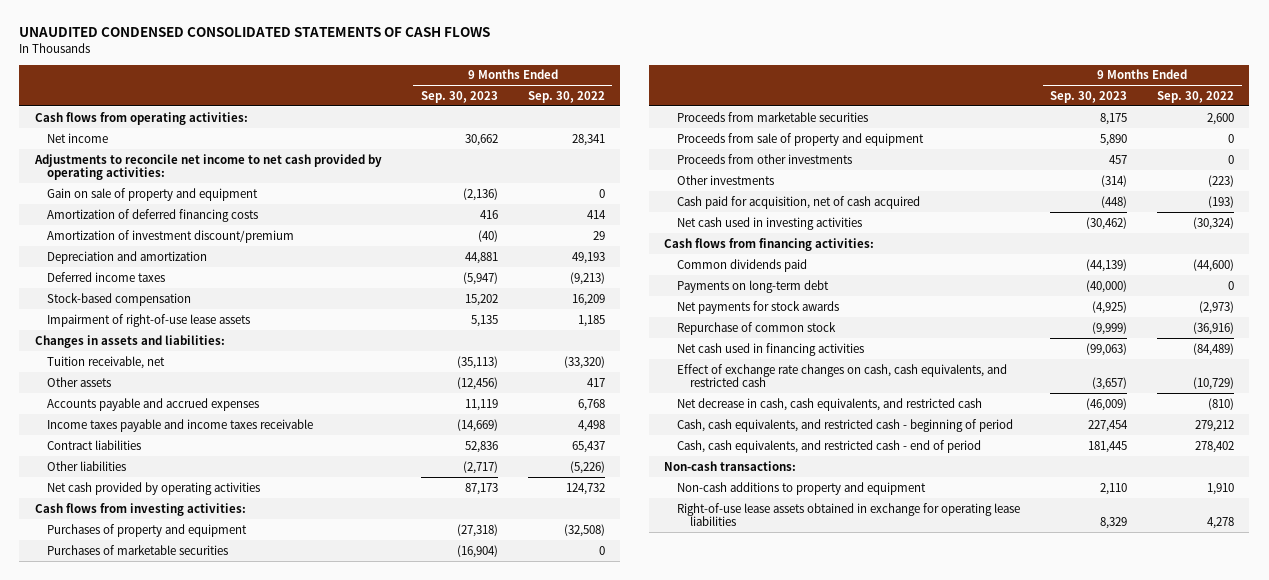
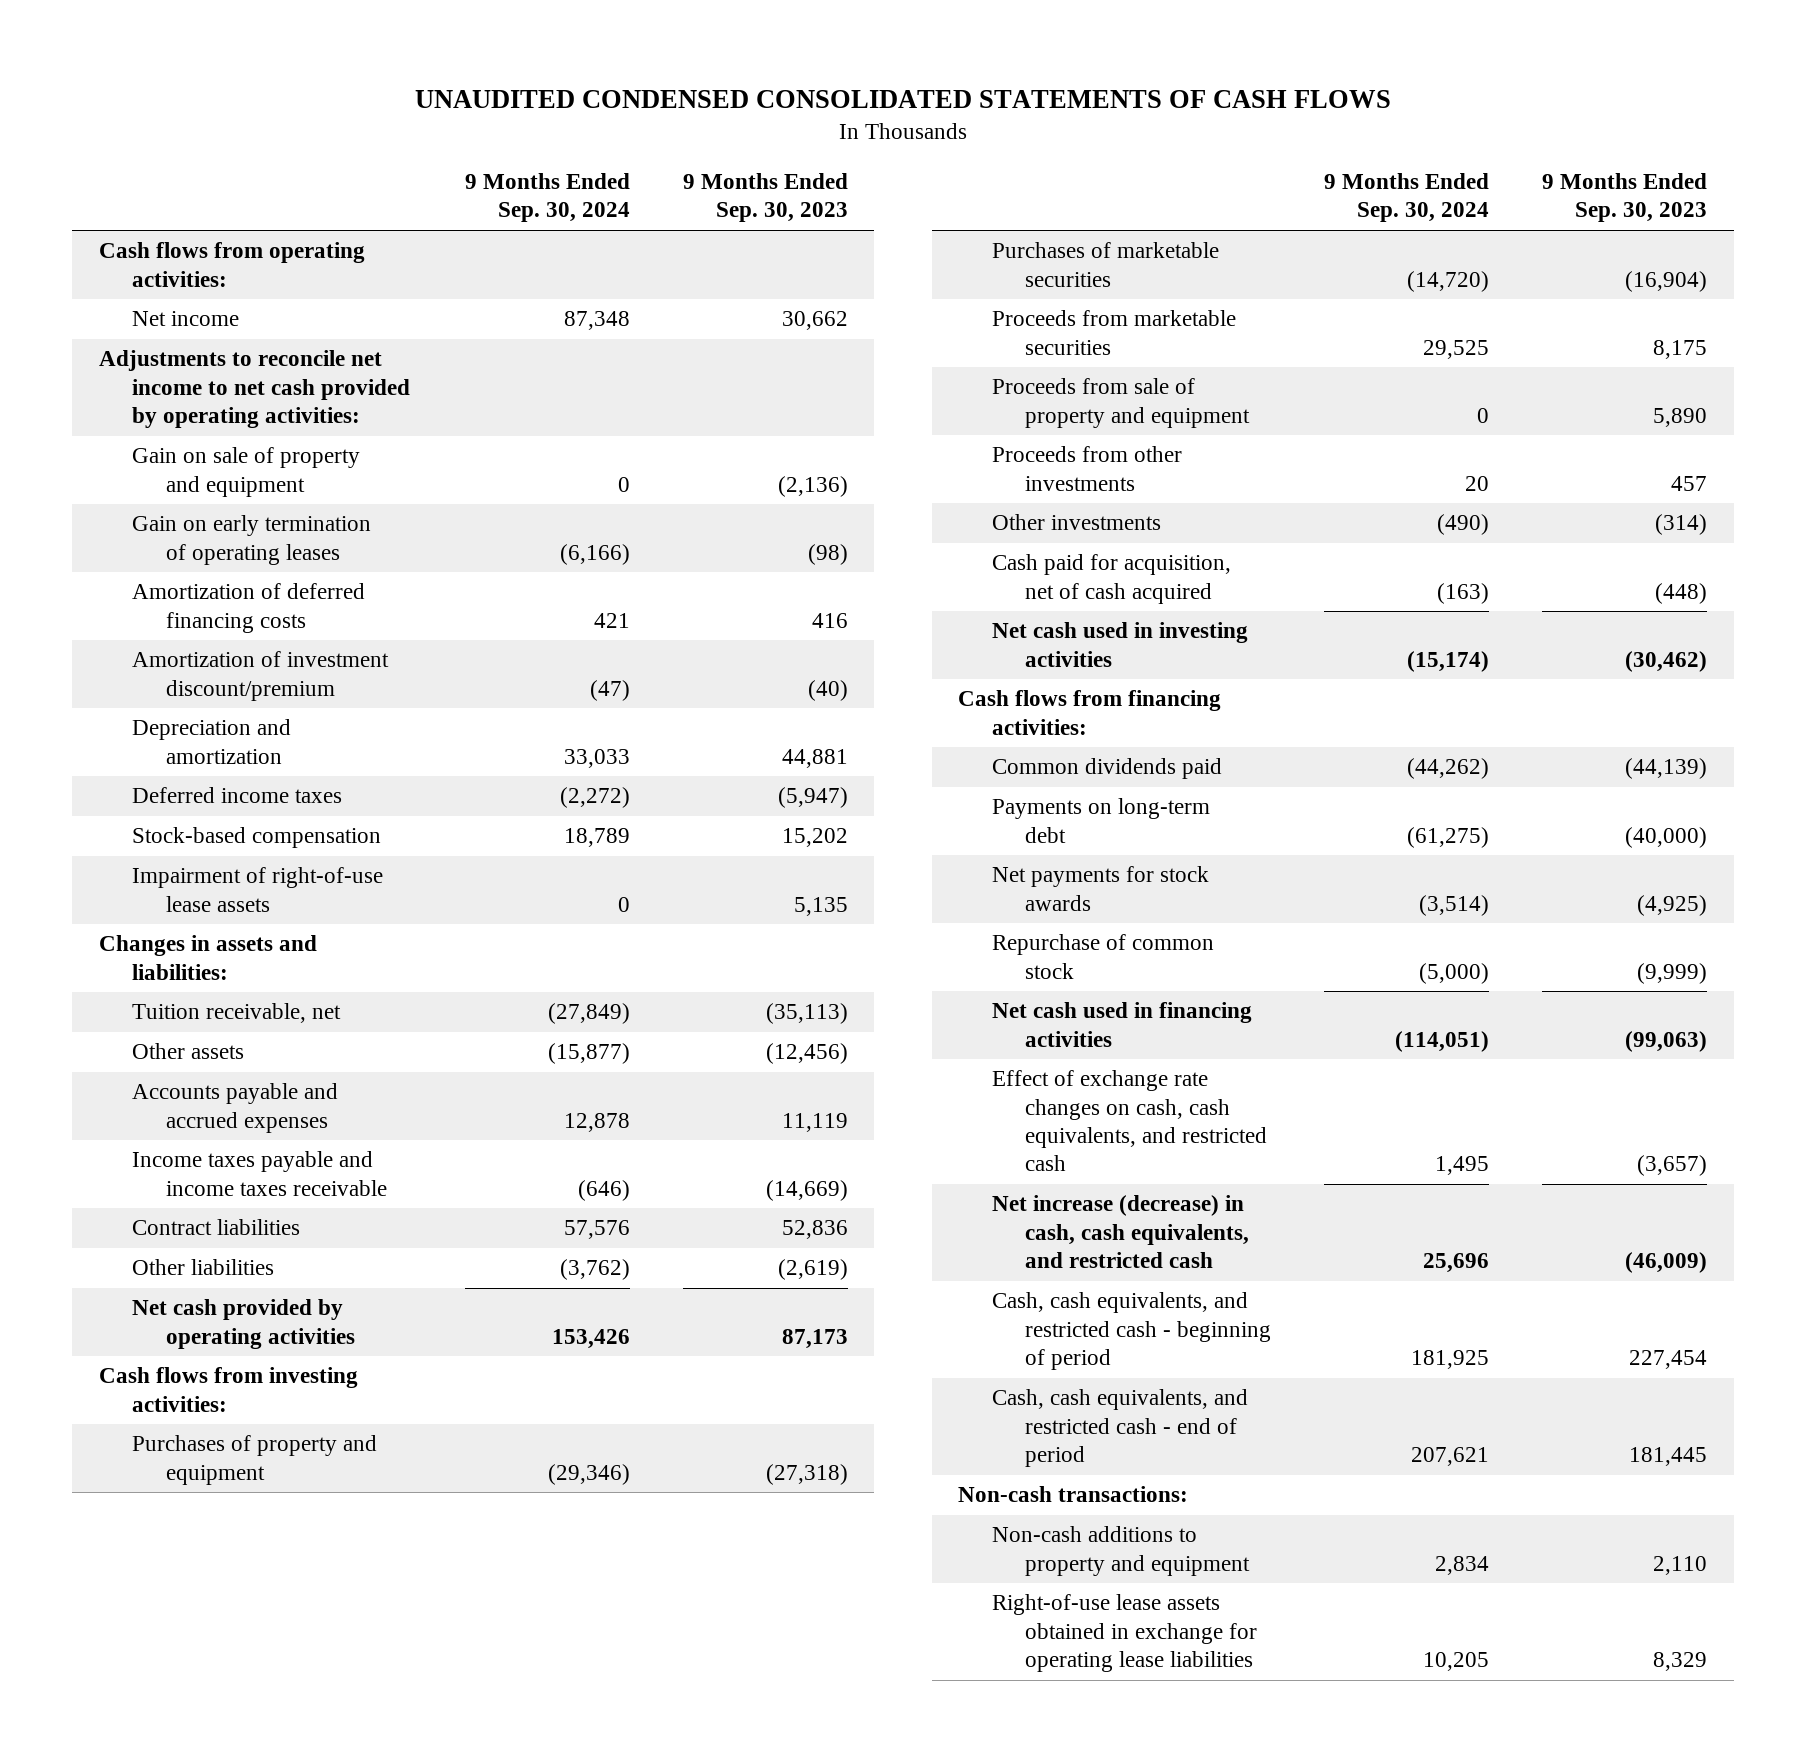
[527,90,605,103] Sep. 30, 2022 -> none
none -> [464,173,630,223] 9 Months Ended Sep. 30, 2024
none -> [132,515,372,565] Gain on early termination of operating leases
[462,460,498,474] (2,717) -> [777,1259,848,1281] (2,619)
[676,397,982,411] Net decrease in cash, cash equivalents, and restricted cash -> [991,1195,1250,1269] Net increase (decrease) in cash, cash equivalents, and restricted cash

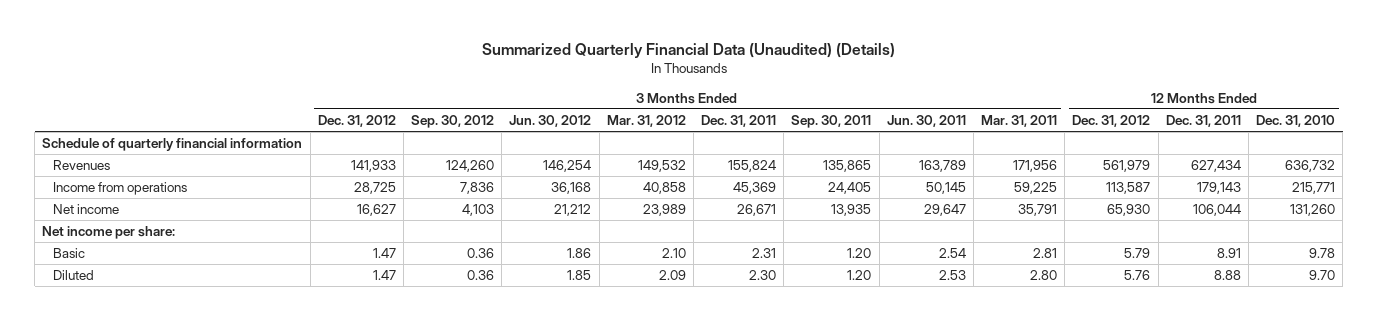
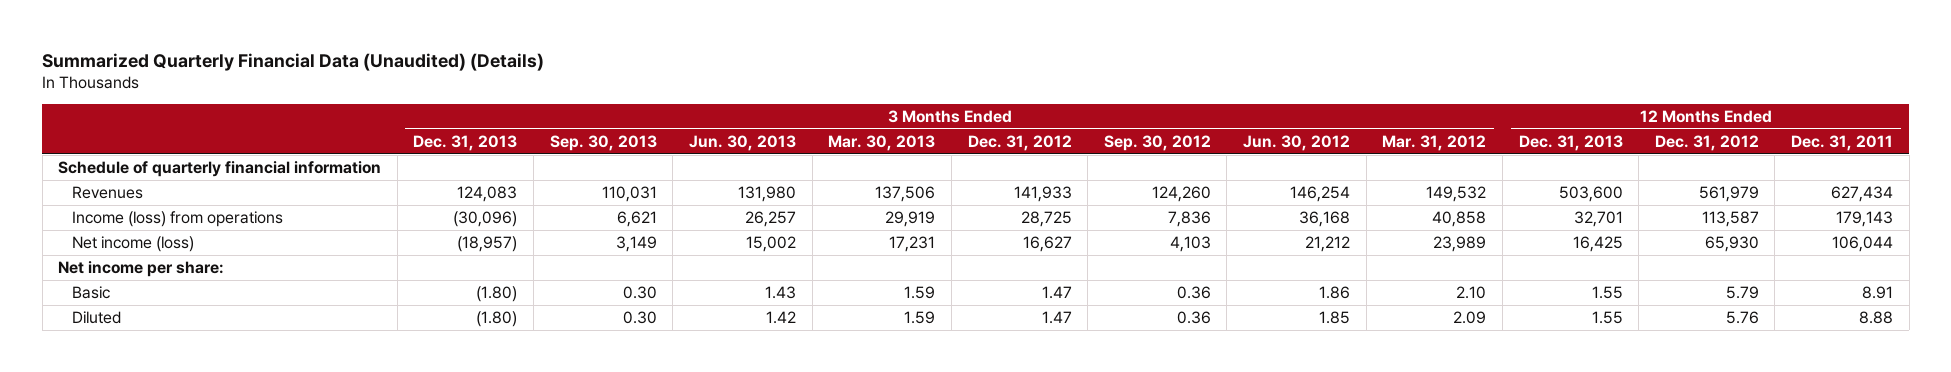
[701,114,777,127] Dec. 31, 2011 -> none
[791,114,872,128] Sep. 30, 2011 -> none
[886,114,966,127] Jun. 30, 2011 -> none
[981,114,1058,127] Mar. 31, 2011 -> none
[1256,114,1336,127] Dec. 31, 2010 -> none
none -> [413,134,518,151] Dec. 31, 2013
none -> [549,134,657,151] Sep. 30, 2013
none -> [688,134,796,151] Jun. 30, 2013
none -> [828,134,936,151] Mar. 30, 2013
none -> [1518,134,1623,151] Dec. 31, 2013
[52,181,187,195] Income from operations -> [72,211,284,228] Income (loss) from operations
[52,203,119,214] Net income -> [72,236,195,253] Net income (loss)

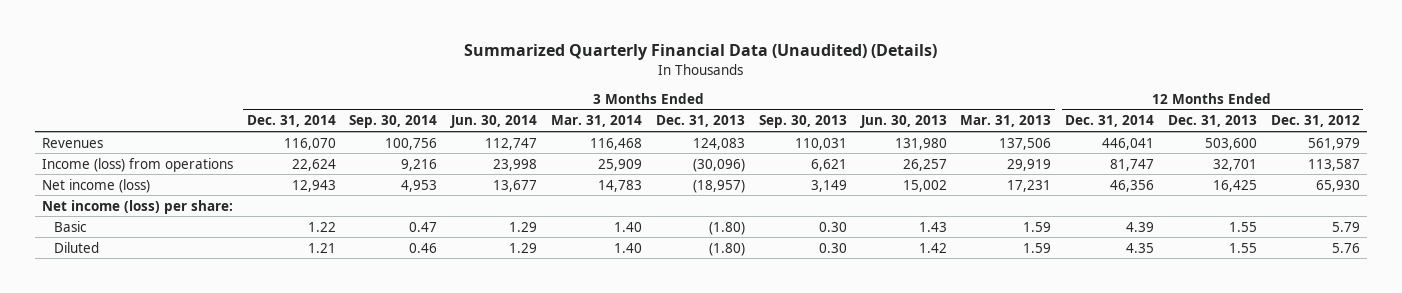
[828,134,936,151] Mar. 30, 2013 -> none
[967,134,1072,151] Dec. 31, 2012 -> none
[1103,134,1211,151] Sep. 30, 2012 -> none
[1243,134,1351,151] Jun. 30, 2012 -> none
[1382,134,1487,151] Mar. 31, 2012 -> none
[1791,134,1894,151] Dec. 31, 2011 -> none
none -> [246,115,336,128] Dec. 31, 2014
none -> [349,115,438,129] Sep. 30, 2014
none -> [450,115,538,129] Jun. 30, 2014
none -> [551,115,643,128] Mar. 31, 2014
none -> [960,115,1052,128] Mar. 31, 2013
none -> [1065,115,1155,128] Dec. 31, 2014
[58,161,382,178] Schedule of quarterly financial information -> none
[58,261,225,278] Net income per share: -> [41,199,233,214] Net income (loss) per share:

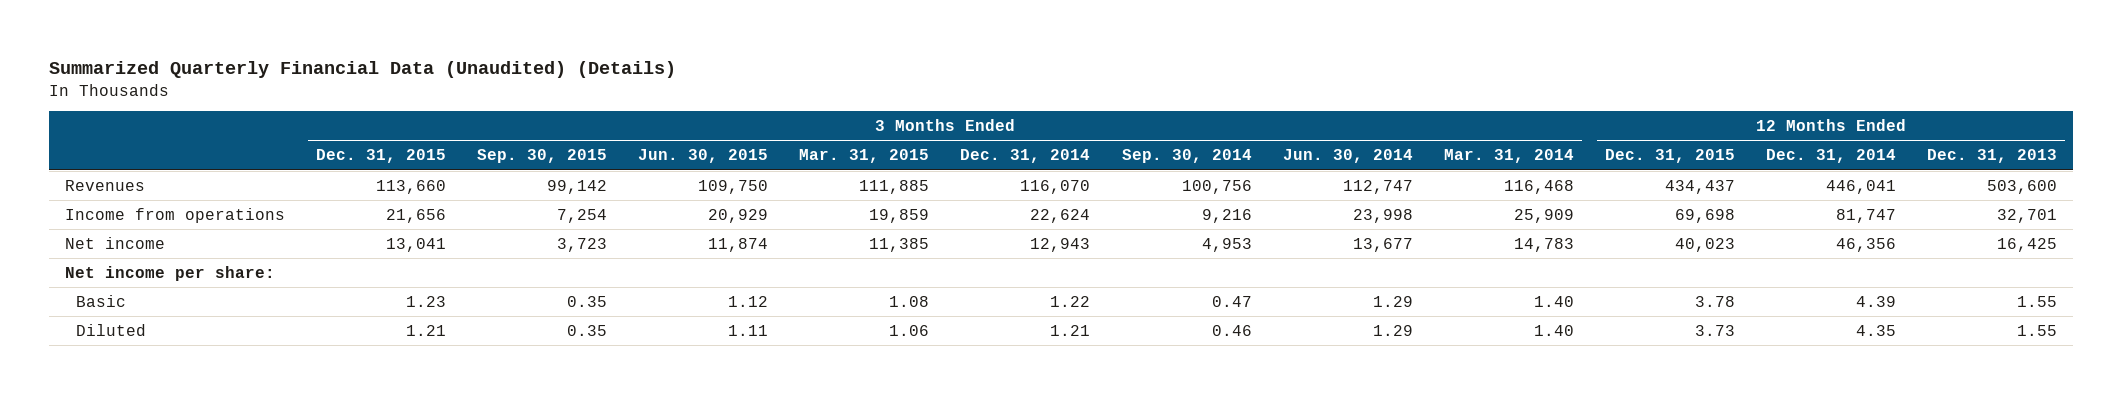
[655,115,745,128] Dec. 31, 2013 -> none
[758,115,847,129] Sep. 30, 2013 -> none
[859,115,947,129] Jun. 30, 2013 -> none
[960,115,1052,128] Mar. 31, 2013 -> none
[1270,115,1360,128] Dec. 31, 2012 -> none
none -> [316,149,447,164] Dec. 31, 2015
none -> [477,149,608,164] Sep. 30, 2015
none -> [638,149,769,164] Jun. 30, 2015
none -> [799,149,930,164] Mar. 31, 2015
none -> [1604,149,1735,164] Dec. 31, 2015
[41,157,233,172] Income (loss) from operations -> [64,207,285,223] Income from operations
[41,178,150,193] Net income (loss) -> [64,236,165,249] Net income
[41,199,233,214] Net income (loss) per share: -> [64,265,275,281] Net income per share:

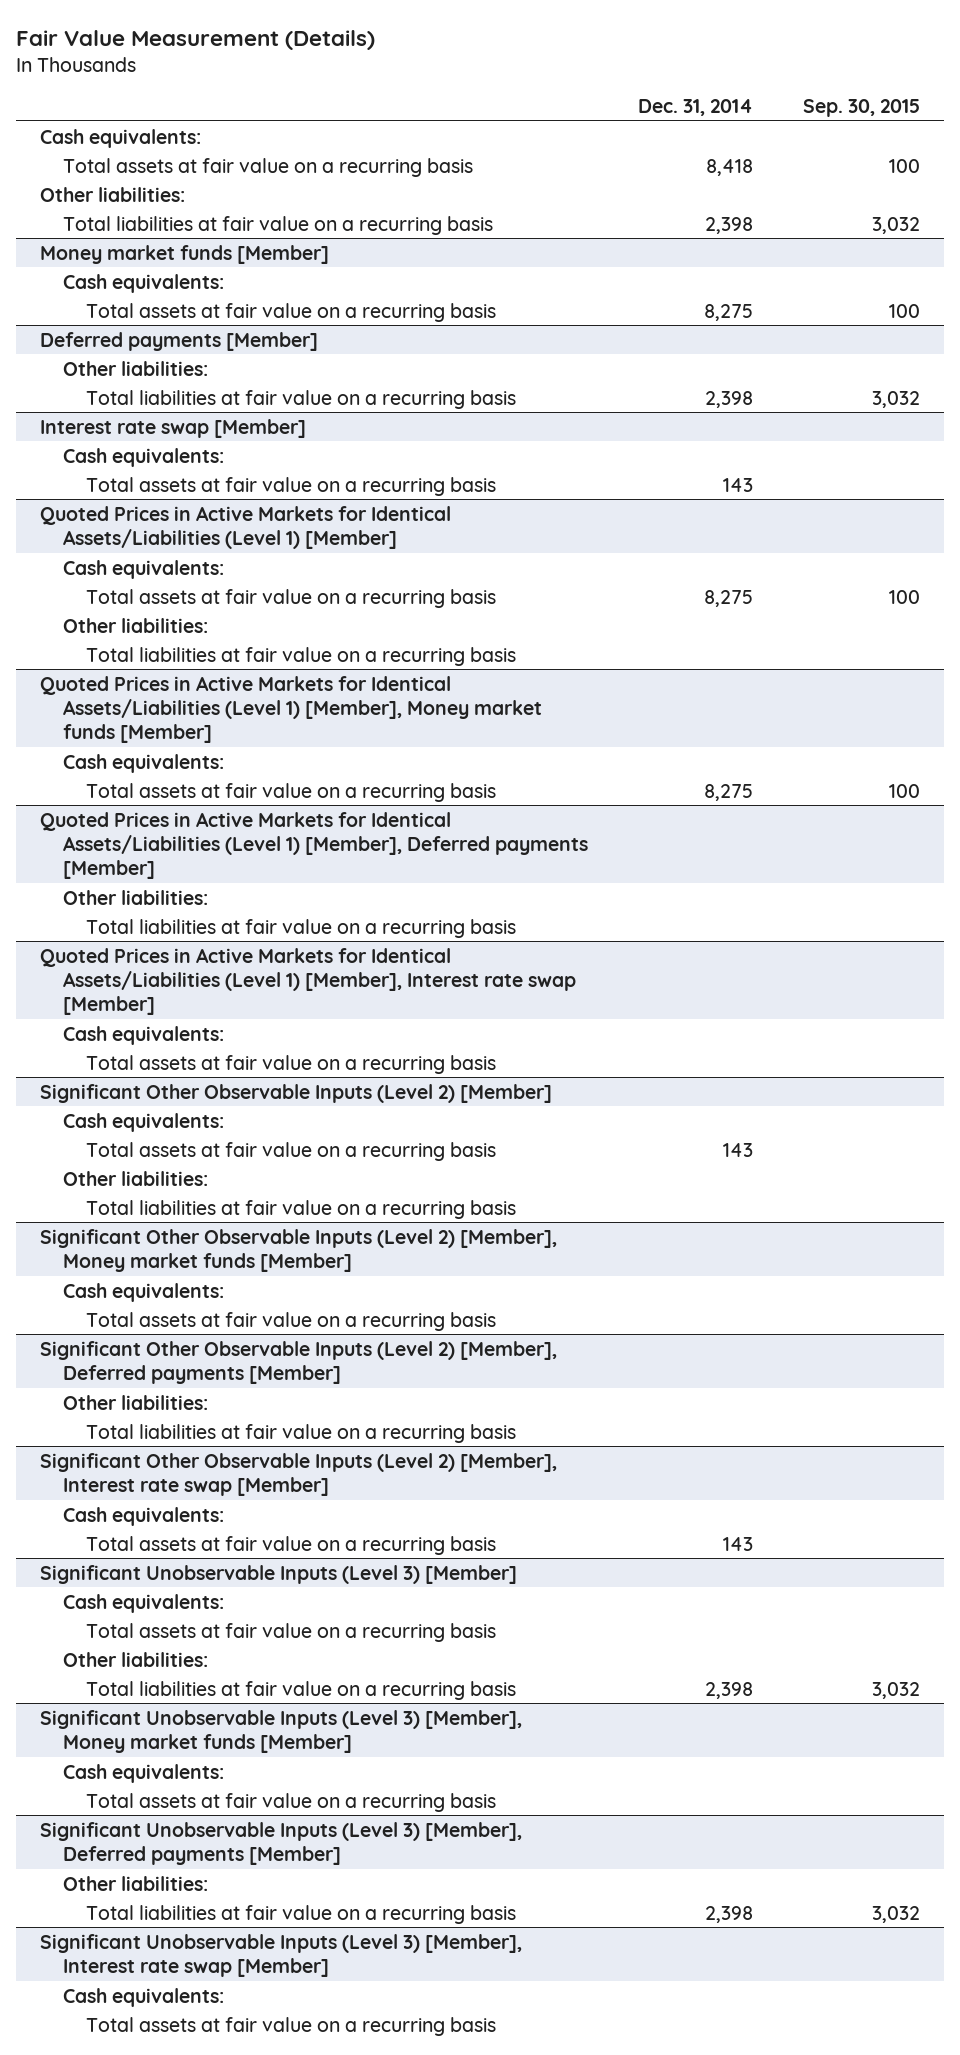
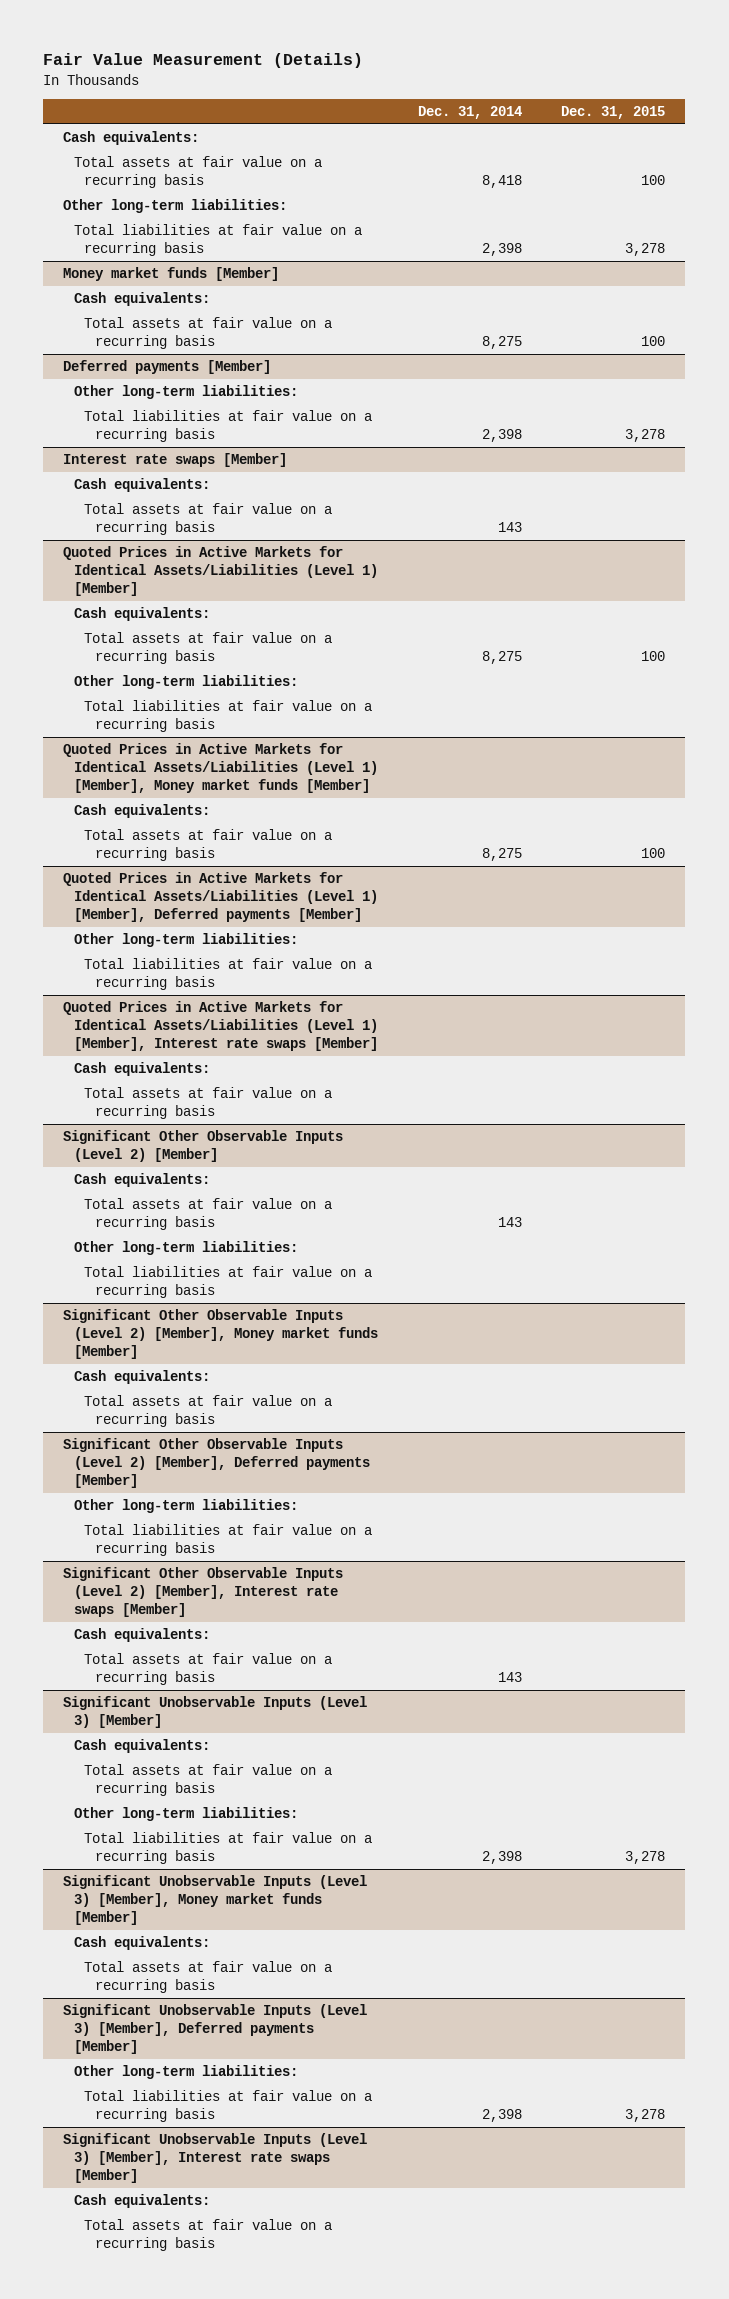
[802,98,920,117] Sep. 30, 2015 -> none
none -> [561,105,666,119] Dec. 31, 2015
[40,186,186,202] Other liabilities: -> [63,199,288,214] Other long-term liabilities:
[63,360,209,376] Other liabilities: -> [73,385,298,400] Other long-term liabilities:
[40,418,307,438] Interest rate swap [Member] -> [63,453,288,468] Interest rate swaps [Member]
[63,617,209,633] Other liabilities: -> [73,675,298,690] Other long-term liabilities:
[63,889,209,905] Other liabilities: -> [73,933,298,948] Other long-term liabilities:
[40,947,577,1015] Quoted Prices in Active Markets for Identical Assets/Liabilities (Level 1) [Member], Interest rate swap [Member] -> [63,1001,378,1052] Quoted Prices in Active Markets for Identical Assets/Liabilities (Level 1) [Member], Interest rate swaps [Member]
[63,1170,209,1186] Other liabilities: -> [73,1241,298,1256] Other long-term liabilities:
[63,1394,209,1410] Other liabilities: -> [73,1499,298,1514] Other long-term liabilities:
[40,1452,558,1496] Significant Other Observable Inputs (Level 2) [Member], Interest rate swap [Member] -> [63,1567,344,1618] Significant Other Observable Inputs (Level 2) [Member], Interest rate swaps [Member]
[63,1651,209,1667] Other liabilities: -> [73,1807,298,1822] Other long-term liabilities:
[63,1875,209,1891] Other liabilities: -> [73,2065,298,2080] Other long-term liabilities:
[40,1933,523,1977] Significant Unobservable Inputs (Level 3) [Member], Interest rate swap [Member] -> [63,2133,368,2184] Significant Unobservable Inputs (Level 3) [Member], Interest rate swaps [Member]

